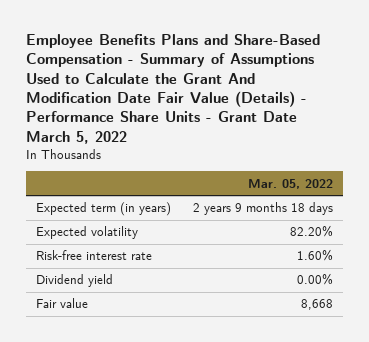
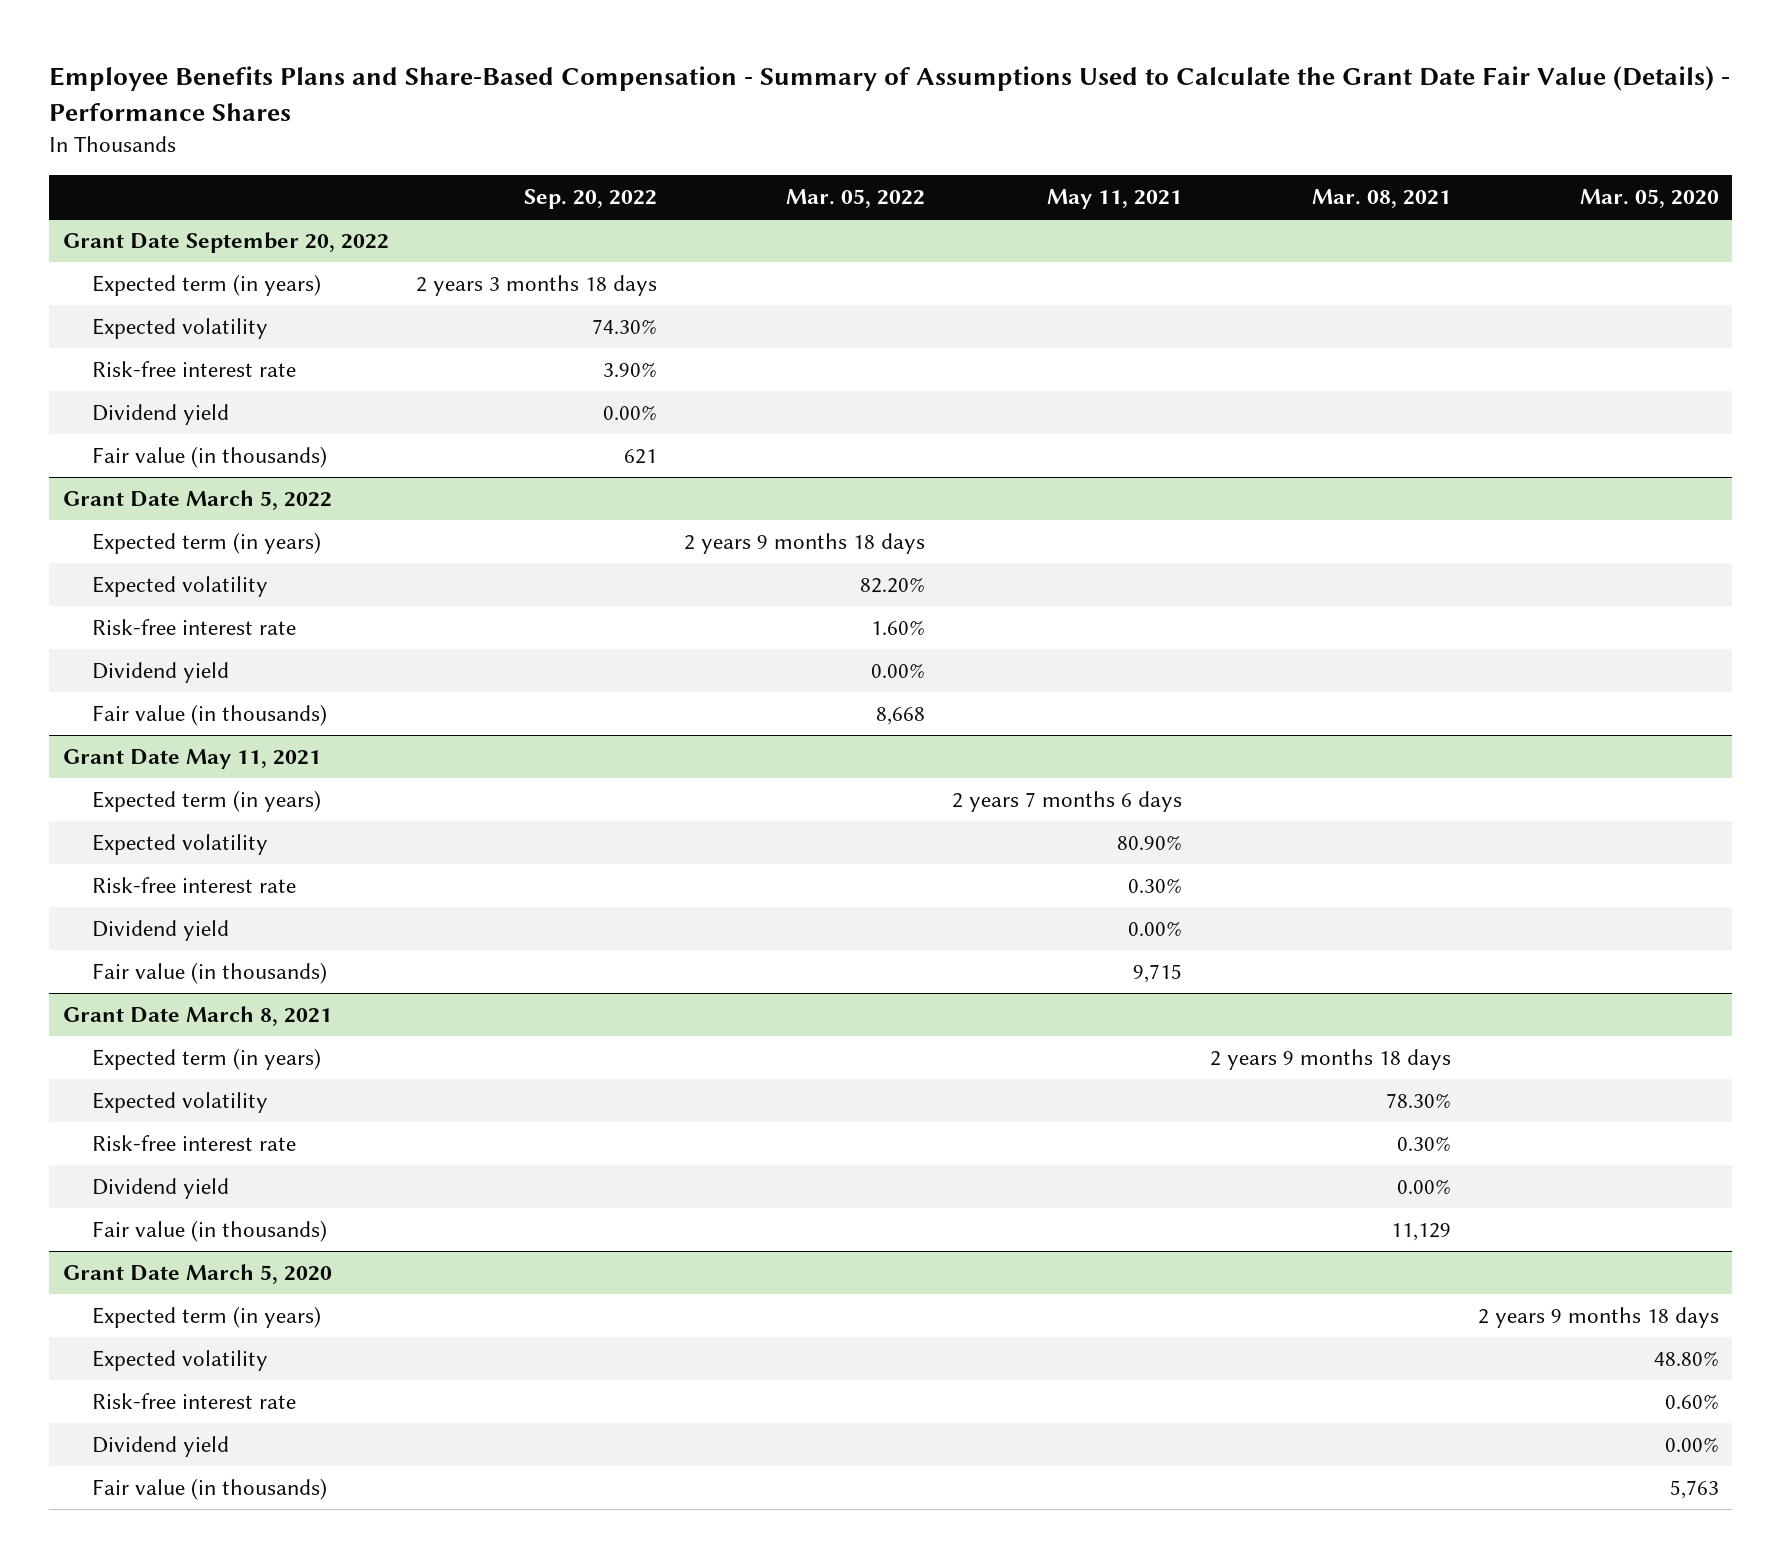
[25,33,320,144] Employee Benefits Plans and Share-Based Compensation - Summary of Assumptions Used to Calculate the Grant And Modification Date Fair Value (Details) - Performance Share Units - Grant Date March 5, 2022 -> [49,65,1731,121] Employee Benefits Plans and Share-Based Compensation - Summary of Assumptions Used to Calculate the Grant Date Fair Value (Details) - Performance Shares
none -> [523,188,657,209] Sep. 20, 2022
none -> [1047,188,1183,209] May 11, 2021
none -> [1311,188,1451,208] Mar. 08, 2021
none -> [1579,188,1719,208] Mar. 05, 2020
none -> [62,232,389,254] Grant Date September 20, 2022
none -> [91,274,321,297] Expected term (in years)
none -> [91,318,268,340] Expected volatility
none -> [91,361,296,378] Risk-free interest rate
none -> [91,404,229,426] Dividend yield
none -> [91,446,327,469] Fair value (in thousands)
none -> [62,490,332,511] Grant Date March 5, 2022
[36,298,89,309] Fair value -> [91,704,327,727] Fair value (in thousands)
none -> [62,749,321,770] Grant Date May 11, 2021
none -> [91,790,321,813] Expected term (in years)
none -> [91,834,268,856] Expected volatility
none -> [91,877,296,894] Risk-free interest rate
none -> [91,920,229,942] Dividend yield
none -> [91,962,327,985] Fair value (in thousands)
none -> [62,1006,332,1027] Grant Date March 8, 2021
none -> [91,1048,321,1071] Expected term (in years)
none -> [91,1092,268,1114] Expected volatility
none -> [91,1135,296,1152] Risk-free interest rate
none -> [91,1178,229,1200] Dividend yield
none -> [91,1220,327,1243] Fair value (in thousands)
none -> [62,1264,332,1285] Grant Date March 5, 2020
none -> [91,1306,321,1329] Expected term (in years)
none -> [91,1350,268,1372] Expected volatility
none -> [91,1393,296,1410] Risk-free interest rate
none -> [91,1436,229,1458] Dividend yield
none -> [91,1478,327,1501] Fair value (in thousands)

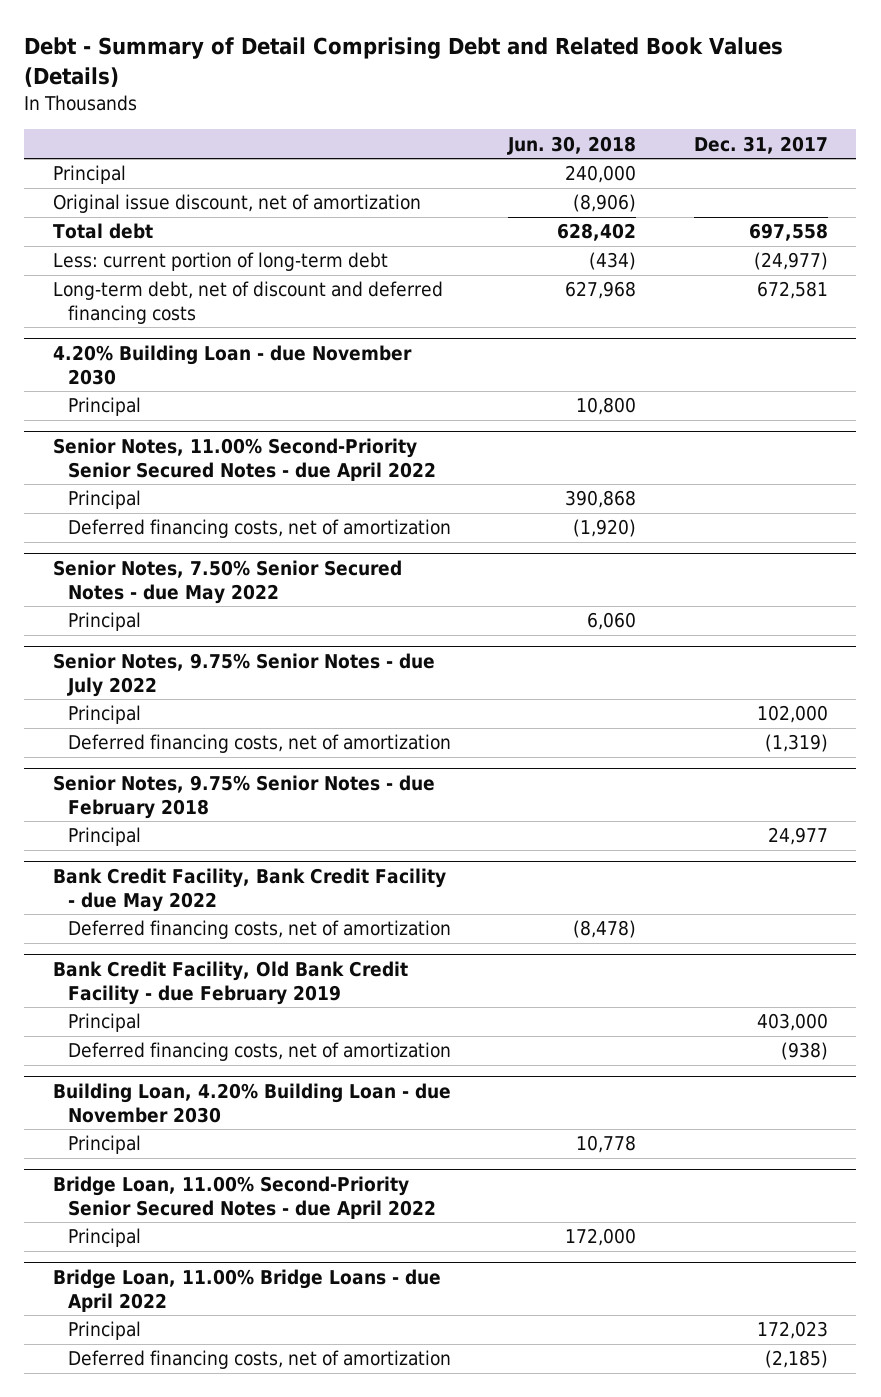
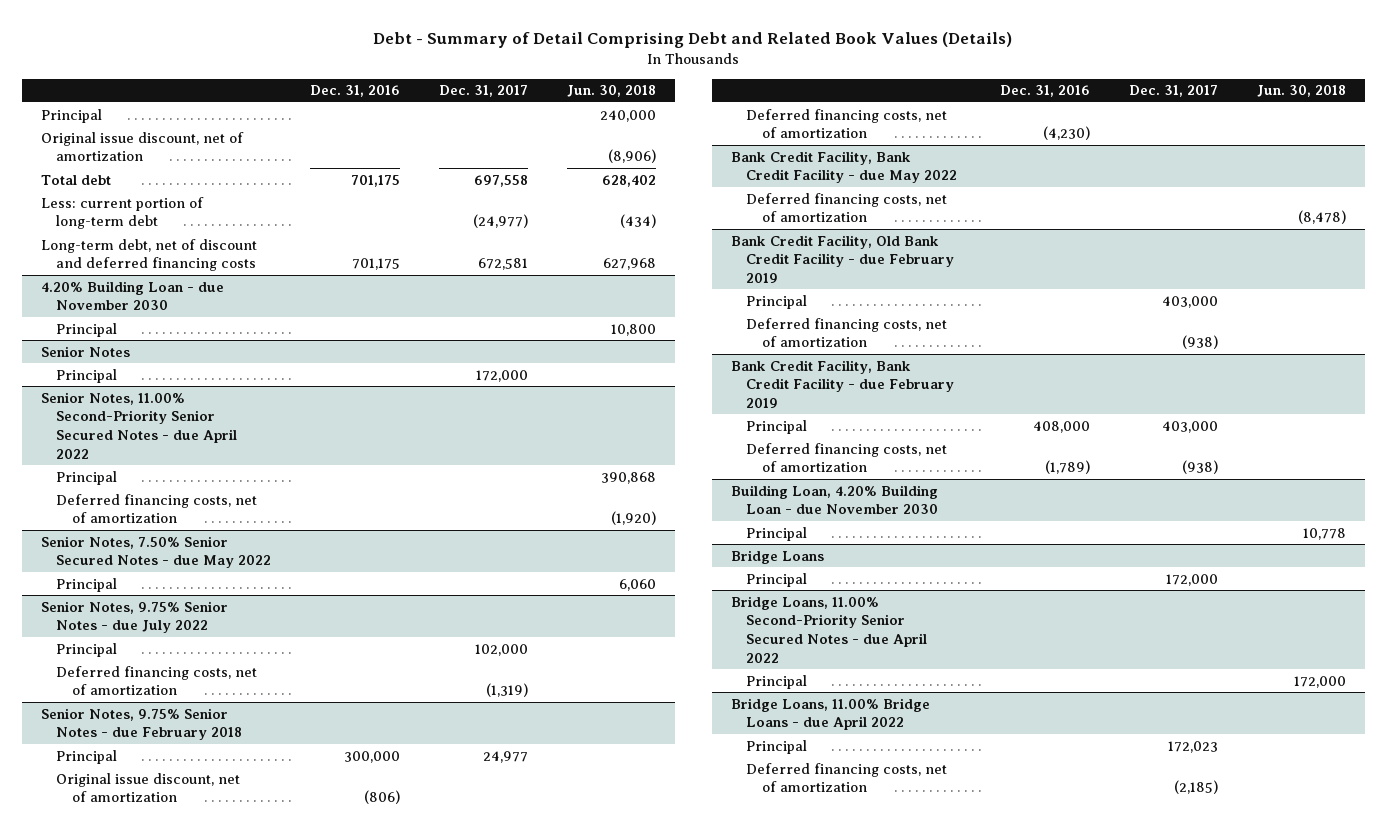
none -> [310,85,401,98] Dec. 31, 2016
none -> [40,345,130,357] Senior Notes
none -> [56,368,118,383] Principal
none -> [56,772,241,803] Original issue discount, net of amortization
none -> [746,108,948,139] Deferred financing costs, net of amortization
none -> [731,359,955,408] Bank Credit Facility, Bank Credit Facility - due February 2019
none -> [746,419,808,434] Principal
none -> [746,442,948,473] Deferred financing costs, net of amortization
none -> [731,549,825,564] Bridge Loans
none -> [746,572,808,587] Principal
[53,1176,436,1219] Bridge Loan, 11.00% Second-Priority Senior Secured Notes - due April 2022 -> [731,595,928,663] Bridge Loans, 11.00% Second-Priority Senior Secured Notes - due April 2022
[53,1269,442,1312] Bridge Loan, 11.00% Bridge Loans - due April 2022 -> [731,697,931,731] Bridge Loans, 11.00% Bridge Loans - due April 2022

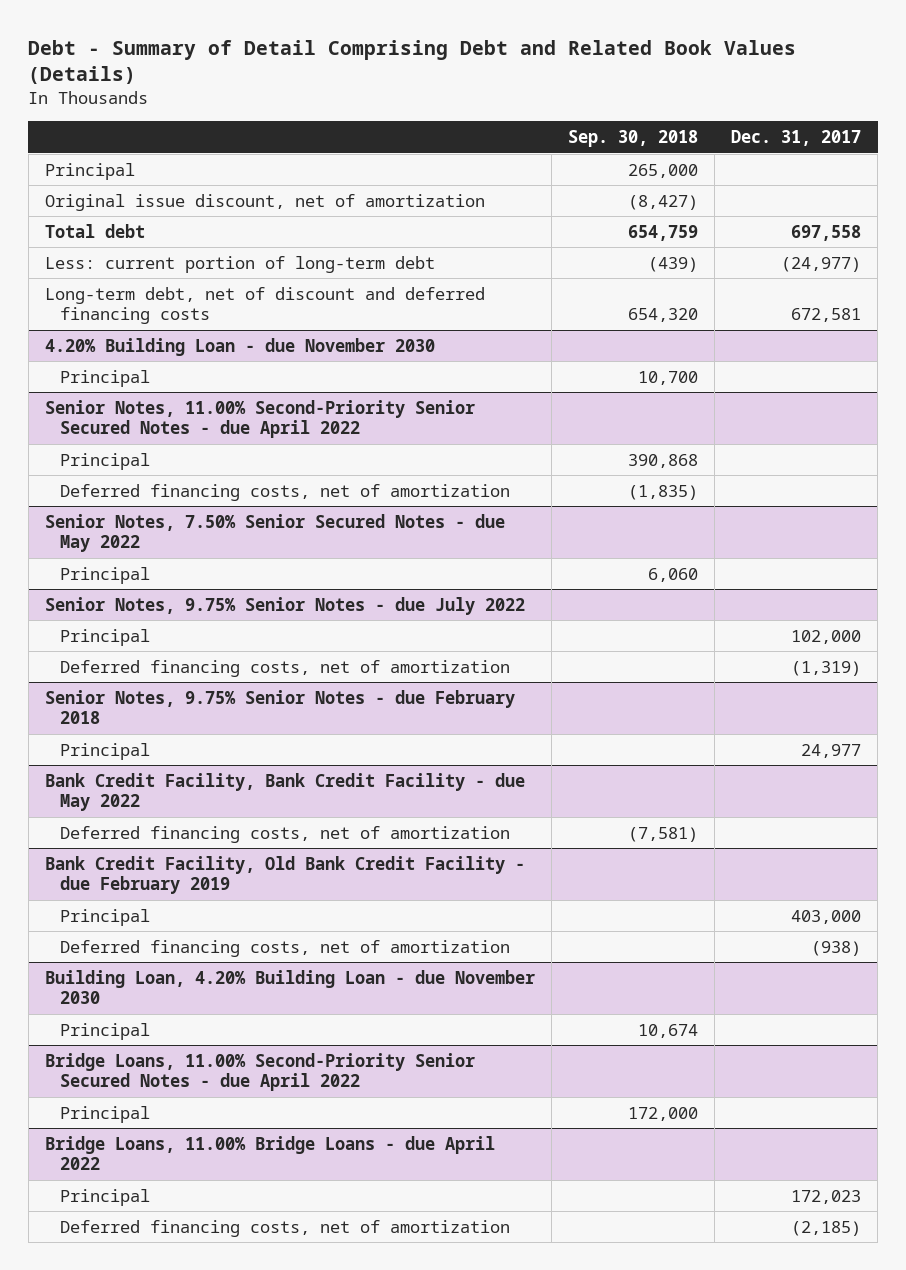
[310,85,401,98] Dec. 31, 2016 -> none
[566,85,656,98] Jun. 30, 2018 -> none
none -> [567,130,698,148] Sep. 30, 2018
[40,345,130,357] Senior Notes -> none
[56,368,118,383] Principal -> none
[56,772,241,803] Original issue discount, net of amortization -> none
[746,108,948,139] Deferred financing costs, net of amortization -> none
[731,359,955,408] Bank Credit Facility, Bank Credit Facility - due February 2019 -> none
[746,419,808,434] Principal -> none
[746,442,948,473] Deferred financing costs, net of amortization -> none
[731,549,825,564] Bridge Loans -> none
[746,572,808,587] Principal -> none

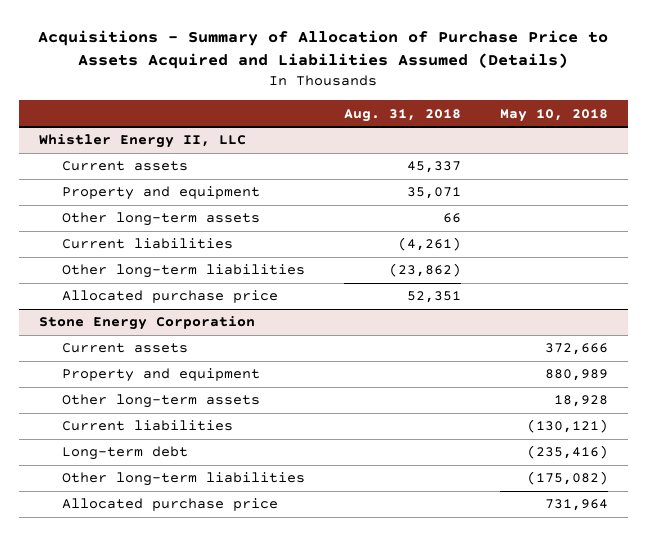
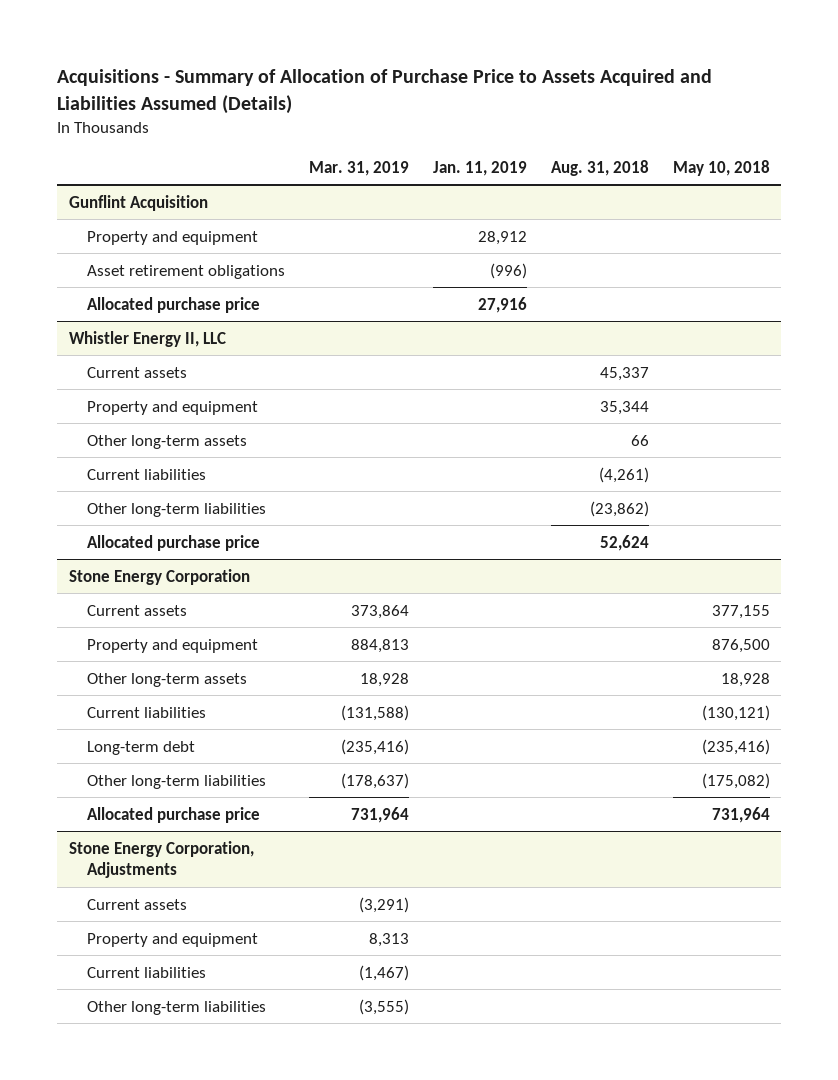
none -> [308,160,409,176] Mar. 31, 2019
none -> [432,160,527,176] Jan. 11, 2019
none -> [68,194,208,211] Gunflint Acquisition
none -> [86,230,258,245] Property and equipment
none -> [86,264,285,279] Asset retirement obligations
none -> [86,296,260,313] Allocated purchase price
[407,187,462,200] 35,071 -> [599,400,649,415] 35,344
[407,291,462,304] 52,351 -> [599,534,649,551] 52,624
[545,343,609,356] 372,666 -> [711,604,770,619] 377,155
[545,369,609,382] 880,989 -> [711,638,770,653] 876,500
none -> [68,840,254,879] Stone Energy Corporation, Adjustments
none -> [86,898,187,910] Current assets
none -> [86,932,258,947] Property and equipment
none -> [86,966,206,978] Current liabilities
none -> [86,1000,266,1015] Other long-term liabilities

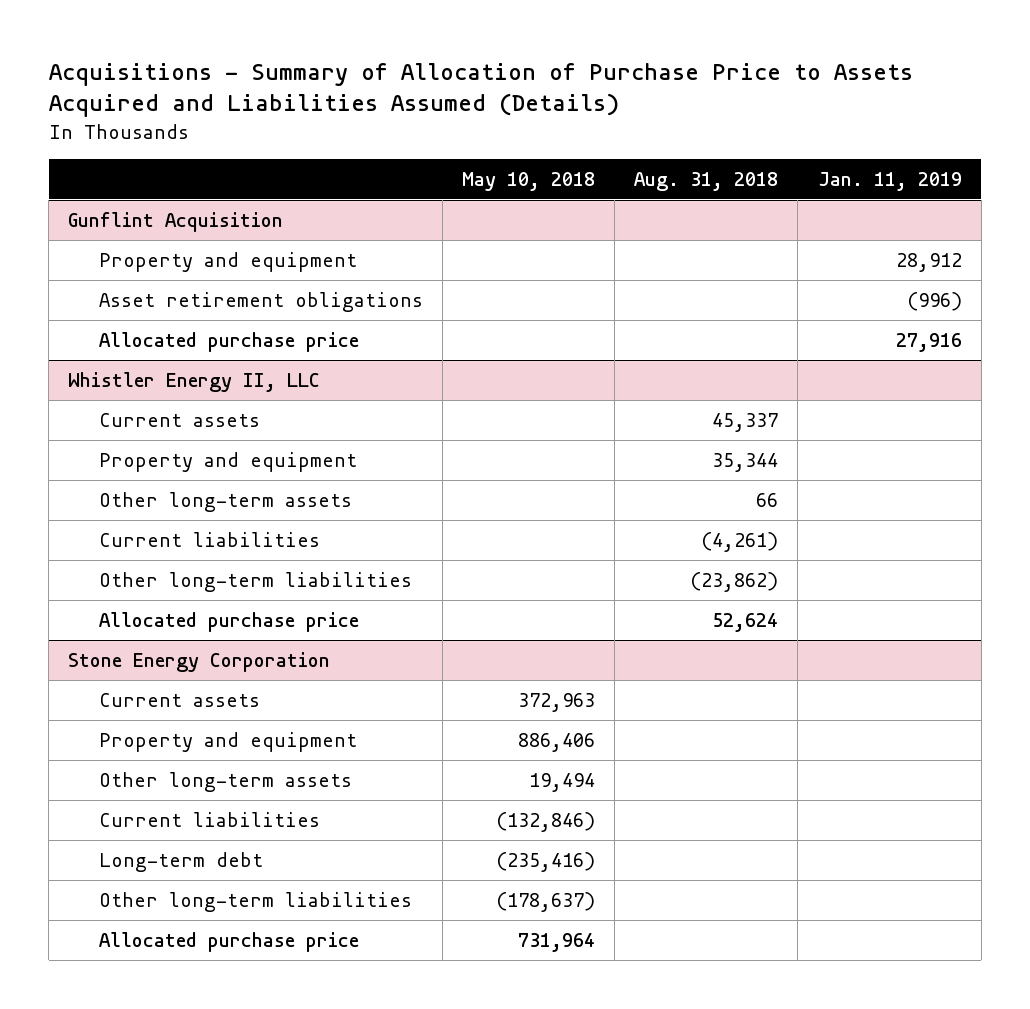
[308,160,409,176] Mar. 31, 2019 -> none
[711,604,770,619] 377,155 -> [518,692,596,712] 372,963
[711,638,770,653] 876,500 -> [518,732,596,752] 886,406
[720,672,770,687] 18,928 -> [529,772,596,792] 19,494
[701,704,770,721] (130,121) -> [496,811,596,832] (132,846)
[701,772,770,789] (175,082) -> [496,891,596,912] (178,637)
[68,840,254,879] Stone Energy Corporation, Adjustments -> none
[86,898,187,910] Current assets -> none
[86,932,258,947] Property and equipment -> none
[86,966,206,978] Current liabilities -> none
[86,1000,266,1015] Other long-term liabilities -> none

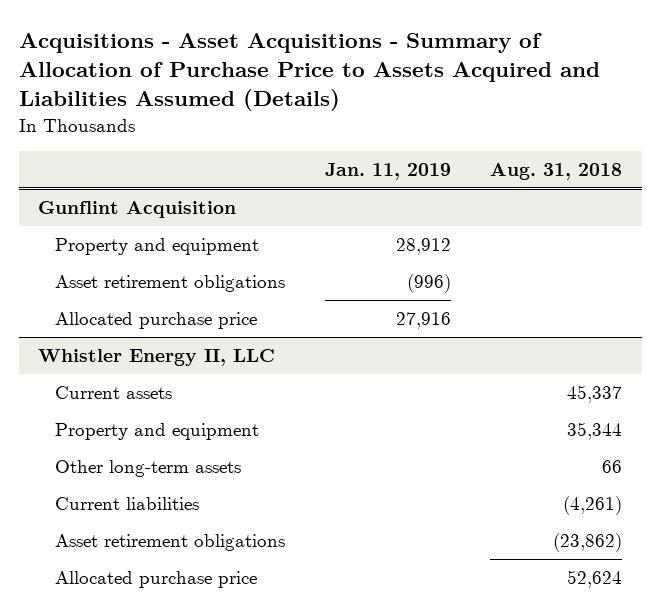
[48,63,913,118] Acquisitions - Summary of Allocation of Purchase Price to Assets Acquired and Liabilities Assumed (Details) -> [18,32,600,112] Acquisitions - Asset Acquisitions - Summary of Allocation of Purchase Price to Assets Acquired and Liabilities Assumed (Details)
[462,171,596,191] May 10, 2018 -> none
[98,571,412,592] Other long-term liabilities -> [55,534,286,552] Asset retirement obligations
[68,651,331,672] Stone Energy Corporation -> none
[98,692,260,707] Current assets -> none
[98,731,357,752] Property and equipment -> none
[98,771,352,792] Other long-term assets -> none
[98,811,320,827] Current liabilities -> none
[98,851,263,872] Long-term debt -> none
[98,891,412,912] Other long-term liabilities -> none
[98,931,359,952] Allocated purchase price -> none

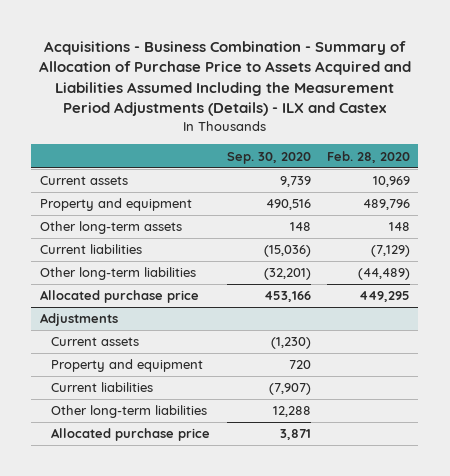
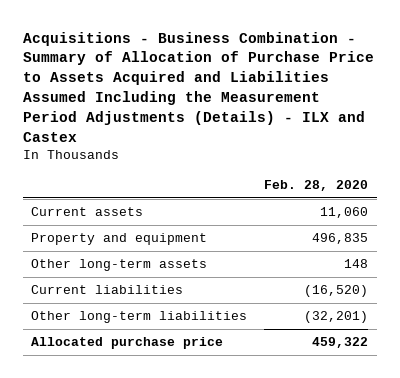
[226,151,311,164] Sep. 30, 2020 -> none
[373,176,411,188] 10,969 -> [320,207,369,219] 11,060
[363,199,411,211] 489,796 -> [312,233,369,245] 496,835
[39,313,118,327] Adjustments -> none
[50,337,139,347] Current assets -> none
[50,359,203,373] Property and equipment -> none
[50,382,153,393] Current liabilities -> none
[50,405,207,419] Other long-term liabilities -> none
[50,428,210,442] Allocated purchase price -> none
[371,245,411,258] (7,129) -> [304,285,369,298] (16,520)
[358,268,411,281] (44,489) -> [304,311,369,324] (32,201)
[359,291,411,303] 449,295 -> [312,337,369,349] 459,322

